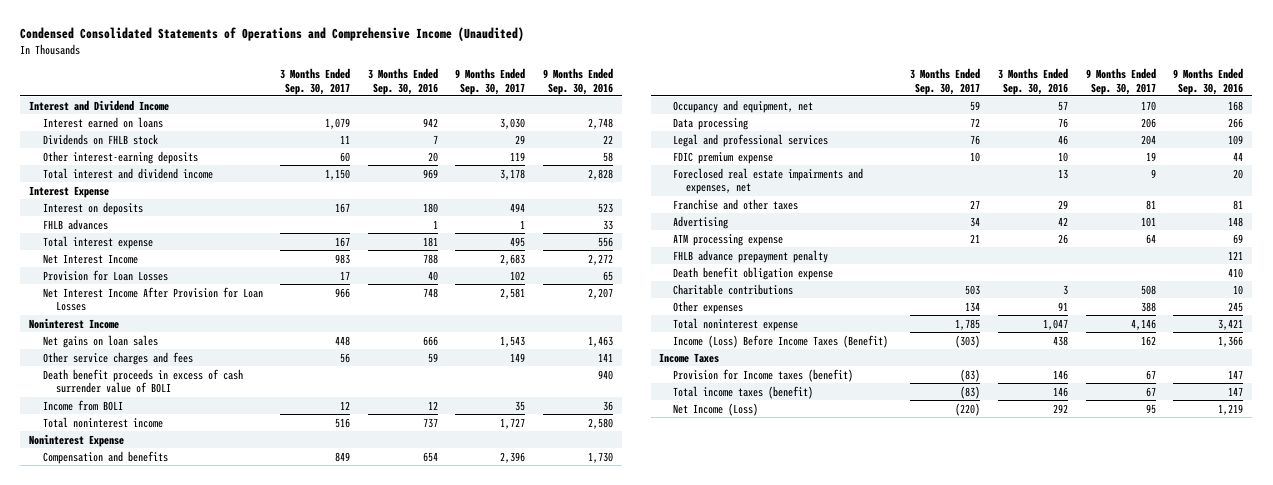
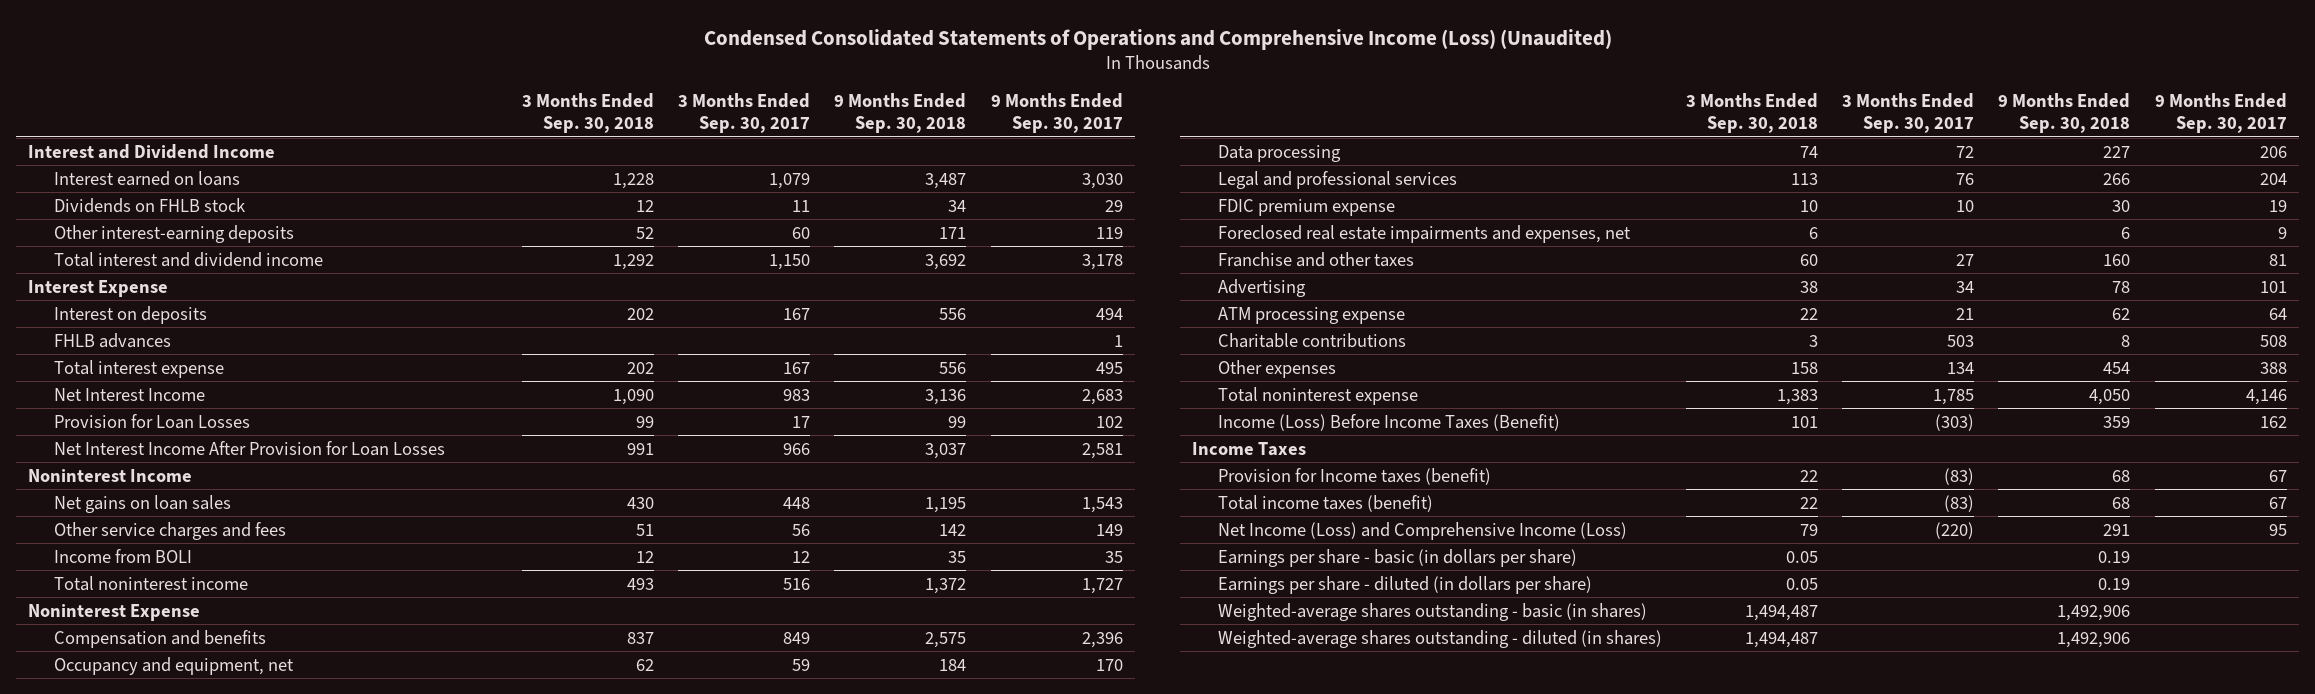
[20,27,525,42] Condensed Consolidated Statements of Operations and Comprehensive Income (Unaudited) -> [703,28,1612,50] Condensed Consolidated Statements of Operations and Comprehensive Income (Loss) (Unaudited)
[367,67,438,95] 3 Months Ended Sep. 30, 2016 -> none
[543,67,614,95] 9 Months Ended Sep. 30, 2016 -> none
none -> [522,93,655,134] 3 Months Ended Sep. 30, 2018
none -> [834,93,967,134] 9 Months Ended Sep. 30, 2018
[42,368,243,394] Death benefit proceeds in excess of cash surrender value of BOLI -> none
[672,249,828,263] FHLB advance prepayment penalty -> none
[672,266,833,280] Death benefit obligation expense -> none
[672,402,758,416] Net Income (Loss) -> [1218,521,1628,540] Net Income (Loss) and Comprehensive Income (Loss)
none -> [1218,548,1578,567] Earnings per share - basic (in dollars per share)
none -> [1218,575,1593,594] Earnings per share - diluted (in dollars per share)
none -> [1218,602,1648,621] Weighted-average shares outstanding - basic (in shares)
none -> [1218,629,1663,648] Weighted-average shares outstanding - diluted (in shares)

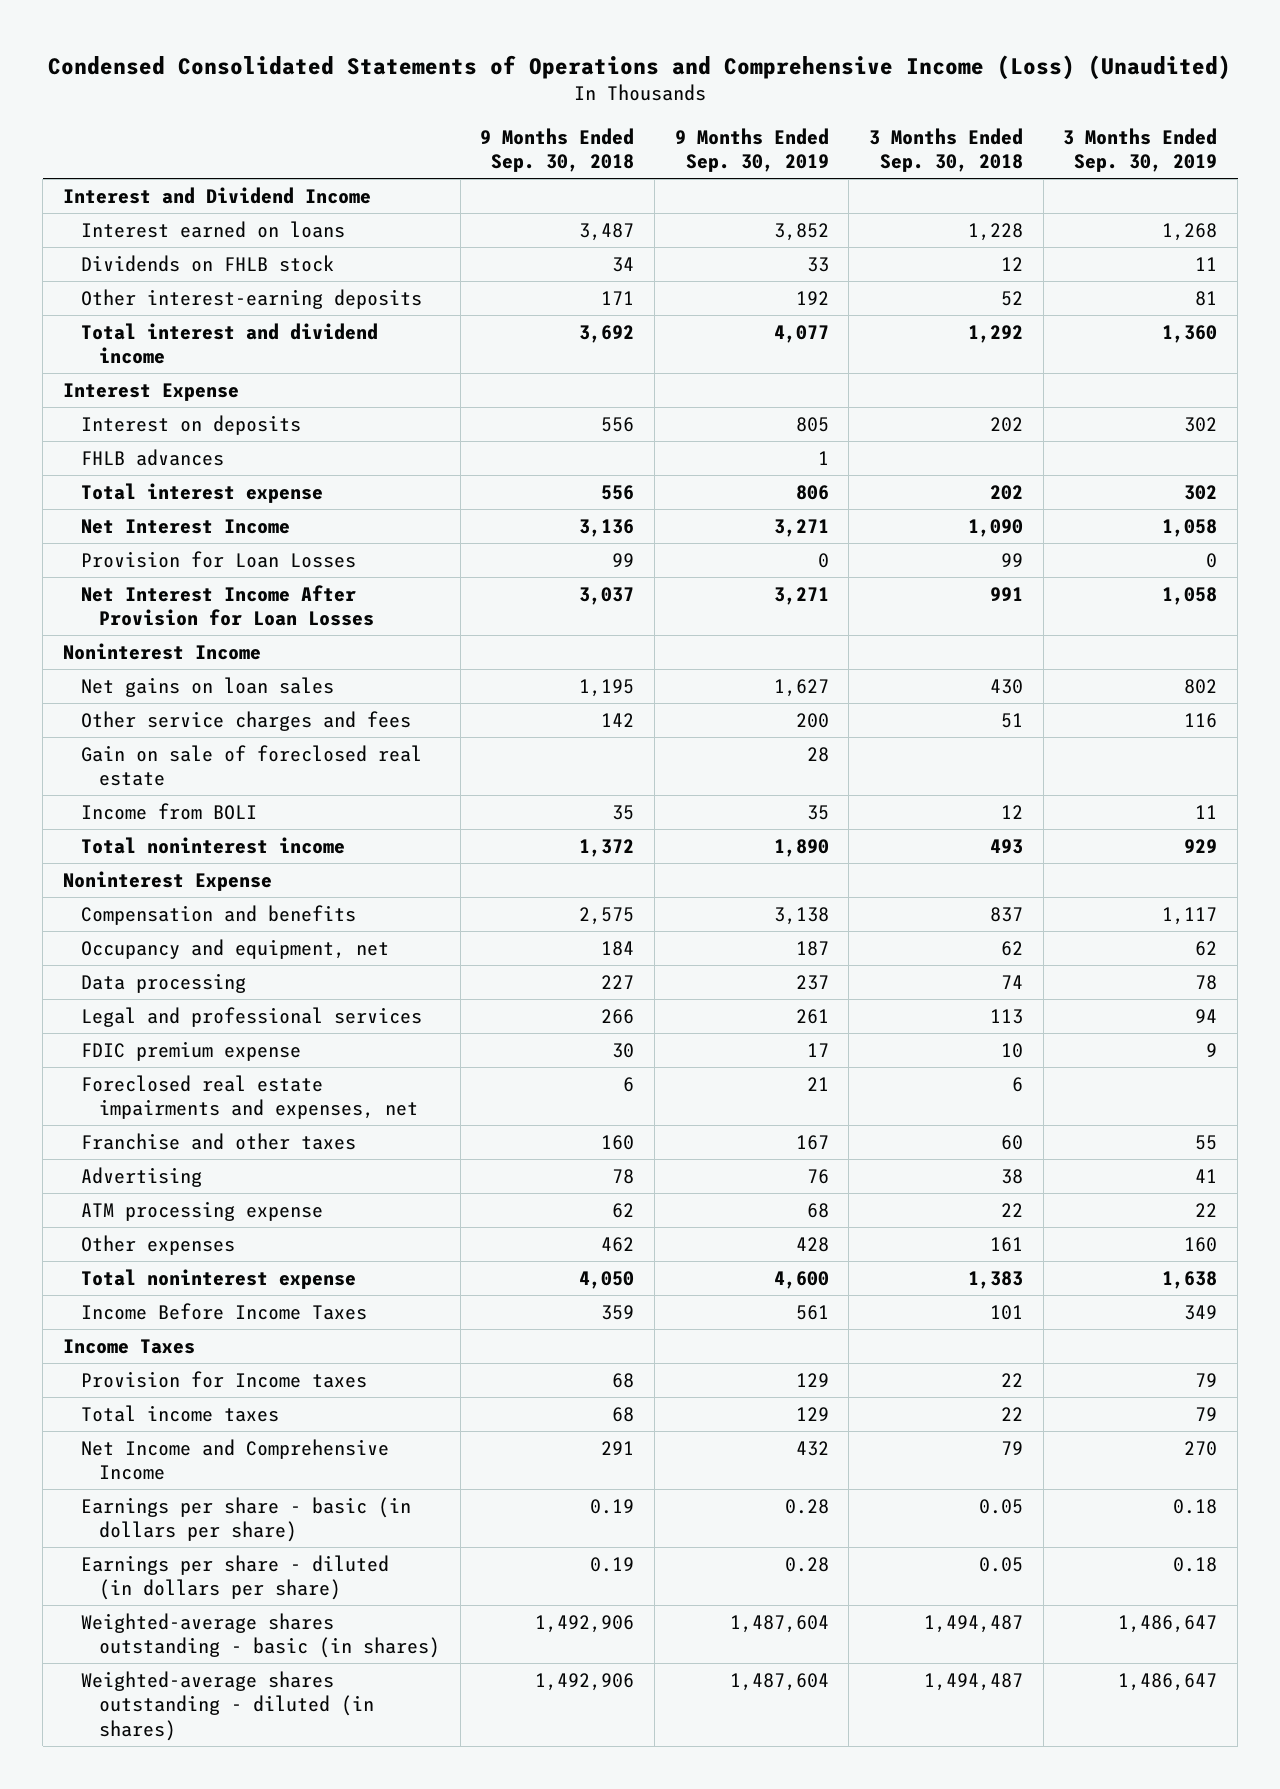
[678,93,811,134] 3 Months Ended Sep. 30, 2017 -> none
[990,93,1123,134] 9 Months Ended Sep. 30, 2017 -> none
none -> [674,127,829,173] 9 Months Ended Sep. 30, 2019
none -> [1063,127,1218,173] 3 Months Ended Sep. 30, 2019
none -> [81,744,423,787] Gain on sale of foreclosed real estate
[1218,332,1407,348] Charitable contributions -> none
[1791,361,1819,374] 158 -> [990,1236,1024,1252] 161
[2103,361,2131,374] 454 -> [601,1236,635,1252] 462
[1218,413,1561,431] Income (Loss) Before Income Taxes (Benefit) -> [81,1302,368,1320] Income Before Income Taxes
[1218,467,1492,485] Provision for Income taxes (benefit) -> [81,1370,368,1388] Provision for Income taxes
[1218,494,1434,512] Total income taxes (benefit) -> [81,1404,280,1422] Total income taxes
[1218,521,1628,540] Net Income (Loss) and Comprehensive Income (Loss) -> [81,1438,390,1481] Net Income and Comprehensive Income

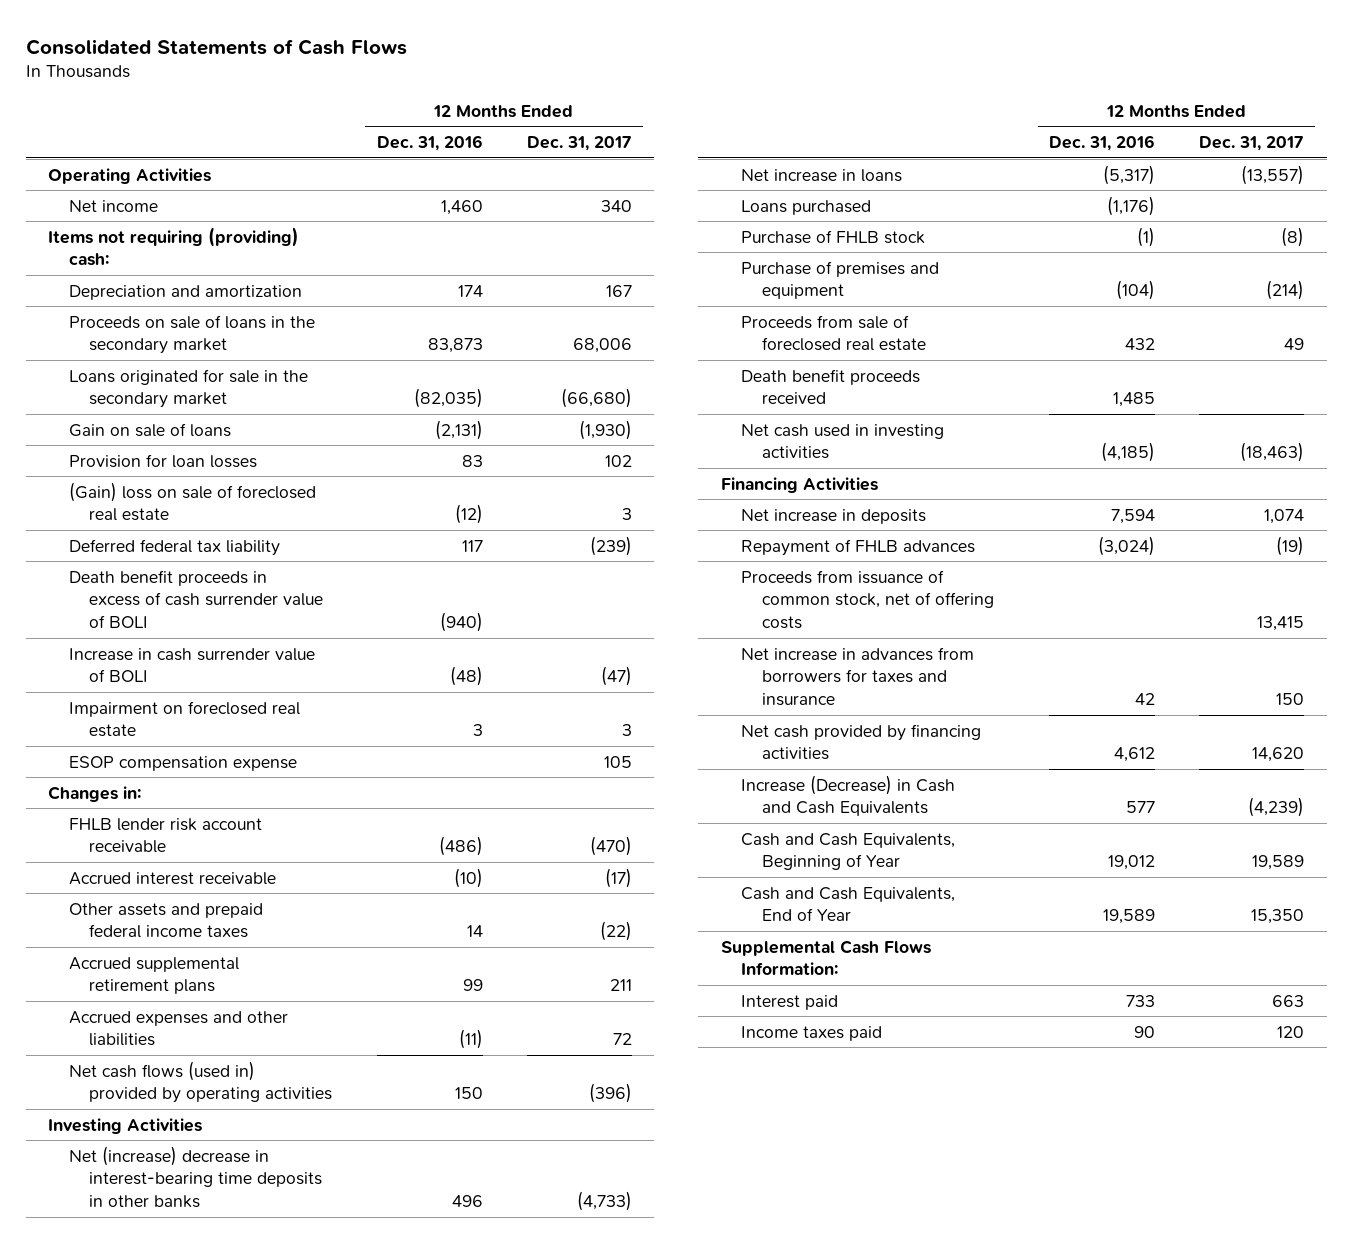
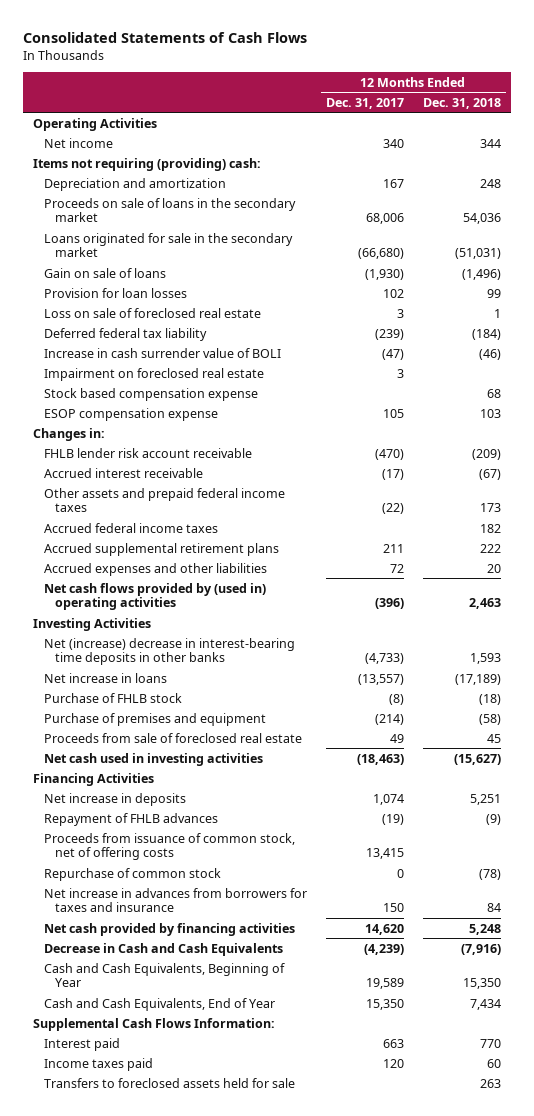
[376,135,483,152] Dec. 31, 2016 -> none
none -> [423,97,502,109] Dec. 31, 2018
[68,481,316,522] (Gain) loss on sale of foreclosed real estate -> [43,307,261,318] Loss on sale of foreclosed real estate
[68,569,324,629] Death benefit proceeds in excess of cash surrender value of BOLI -> none
none -> [43,387,258,401] Stock based compensation expense
none -> [43,522,218,533] Accrued federal income taxes
[68,1060,333,1104] Net cash flows (used in) provided by operating activities -> [43,582,266,611] Net cash flows provided by (used in) operating activities
[741,199,872,215] Loans purchased -> none
[741,368,921,405] Death benefit proceeds received -> none
none -> [43,867,221,881] Repurchase of common stock
[741,774,956,817] Increase (Decrease) in Cash and Cash Equivalents -> [43,942,283,956] Decrease in Cash and Cash Equivalents
none -> [43,1077,295,1088] Transfers to foreclosed assets held for sale

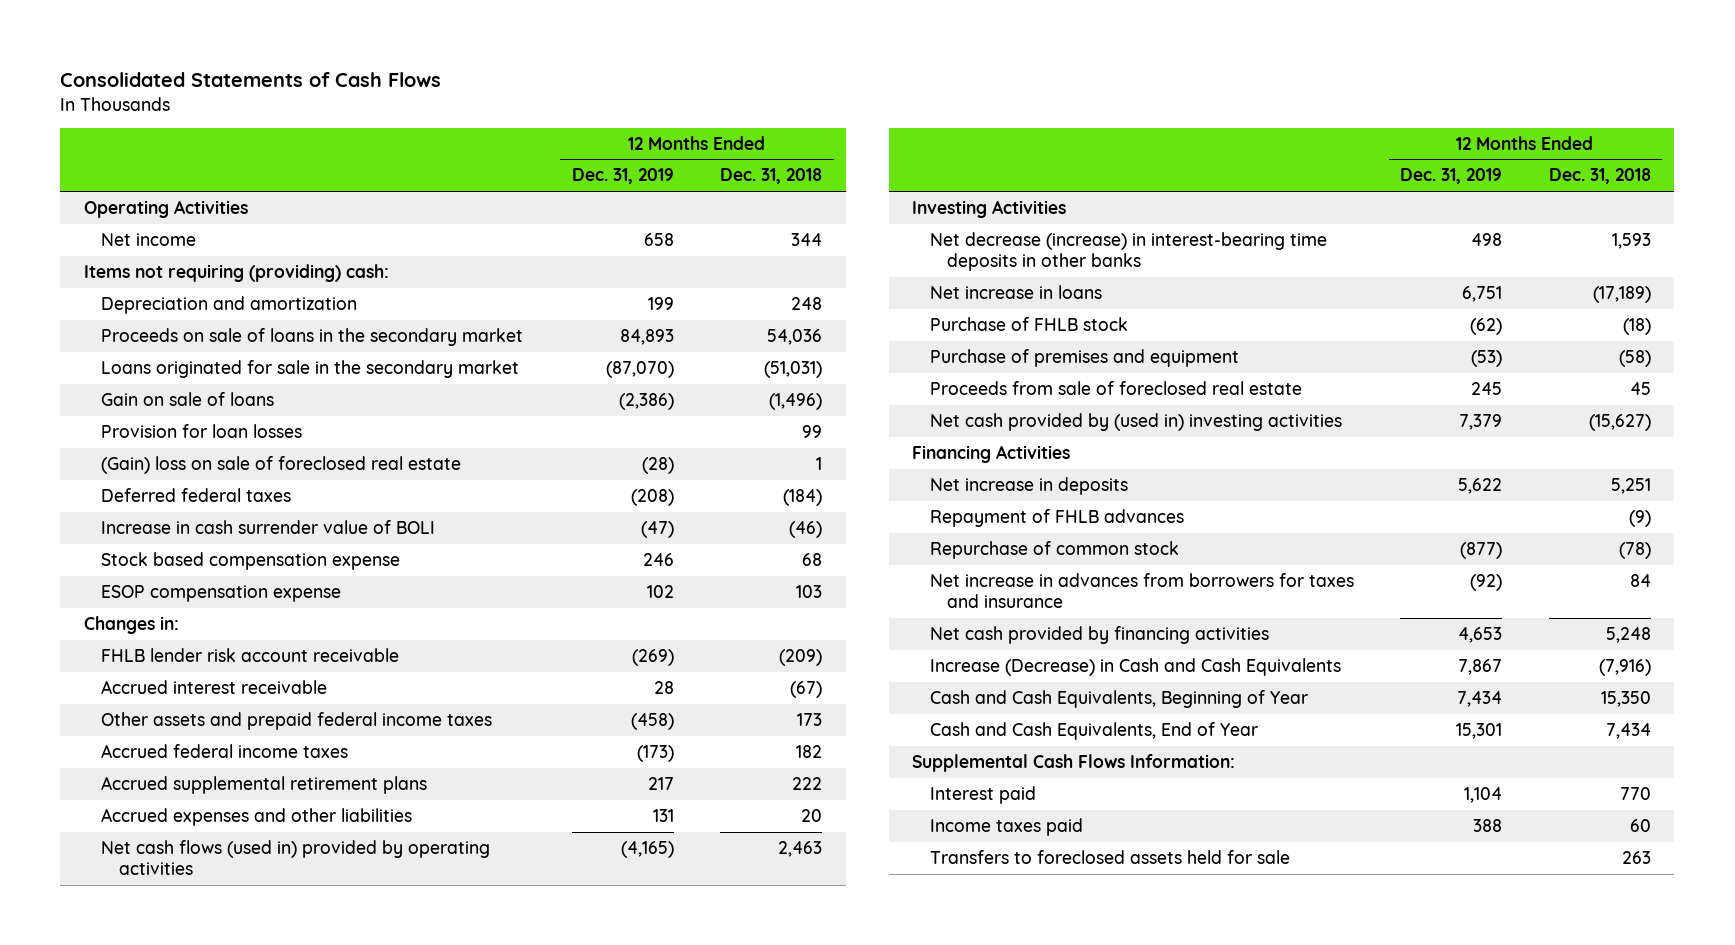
[325,97,404,109] Dec. 31, 2017 -> none
none -> [571,168,674,185] Dec. 31, 2019
[43,307,261,318] Loss on sale of foreclosed real estate -> [101,455,462,474] (Gain) loss on sale of foreclosed real estate
[43,327,207,341] Deferred federal tax liability -> [101,487,292,502] Deferred federal taxes
[43,367,264,381] Impairment on foreclosed real estate -> none
[43,582,266,611] Net cash flows provided by (used in) operating activities -> [101,839,491,876] Net cash flows (used in) provided by operating activities
[43,637,295,666] Net (increase) decrease in interest-bearing time deposits in other banks -> [929,231,1327,272] Net decrease (increase) in interest-bearing time deposits in other banks
[43,752,263,766] Net cash used in investing activities -> [929,412,1342,431] Net cash provided by (used in) investing activities
[43,832,295,861] Proceeds from issuance of common stock, net of offering costs -> none
[43,942,283,956] Decrease in Cash and Cash Equivalents -> [929,657,1341,676] Increase (Decrease) in Cash and Cash Equivalents

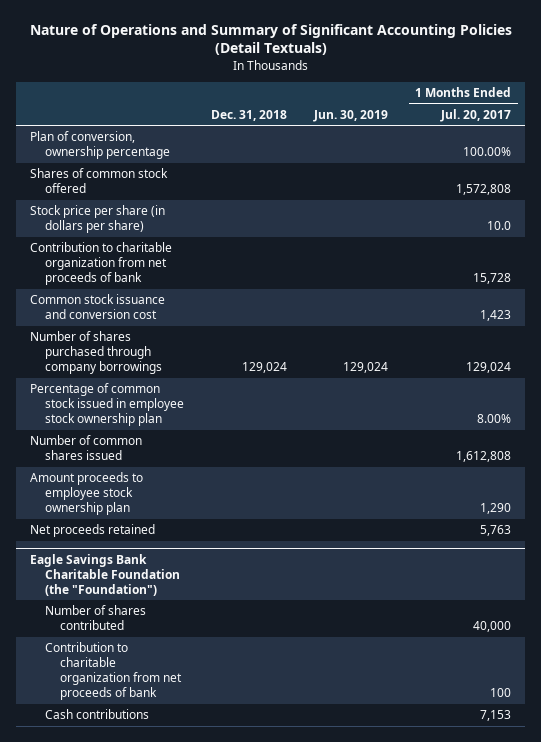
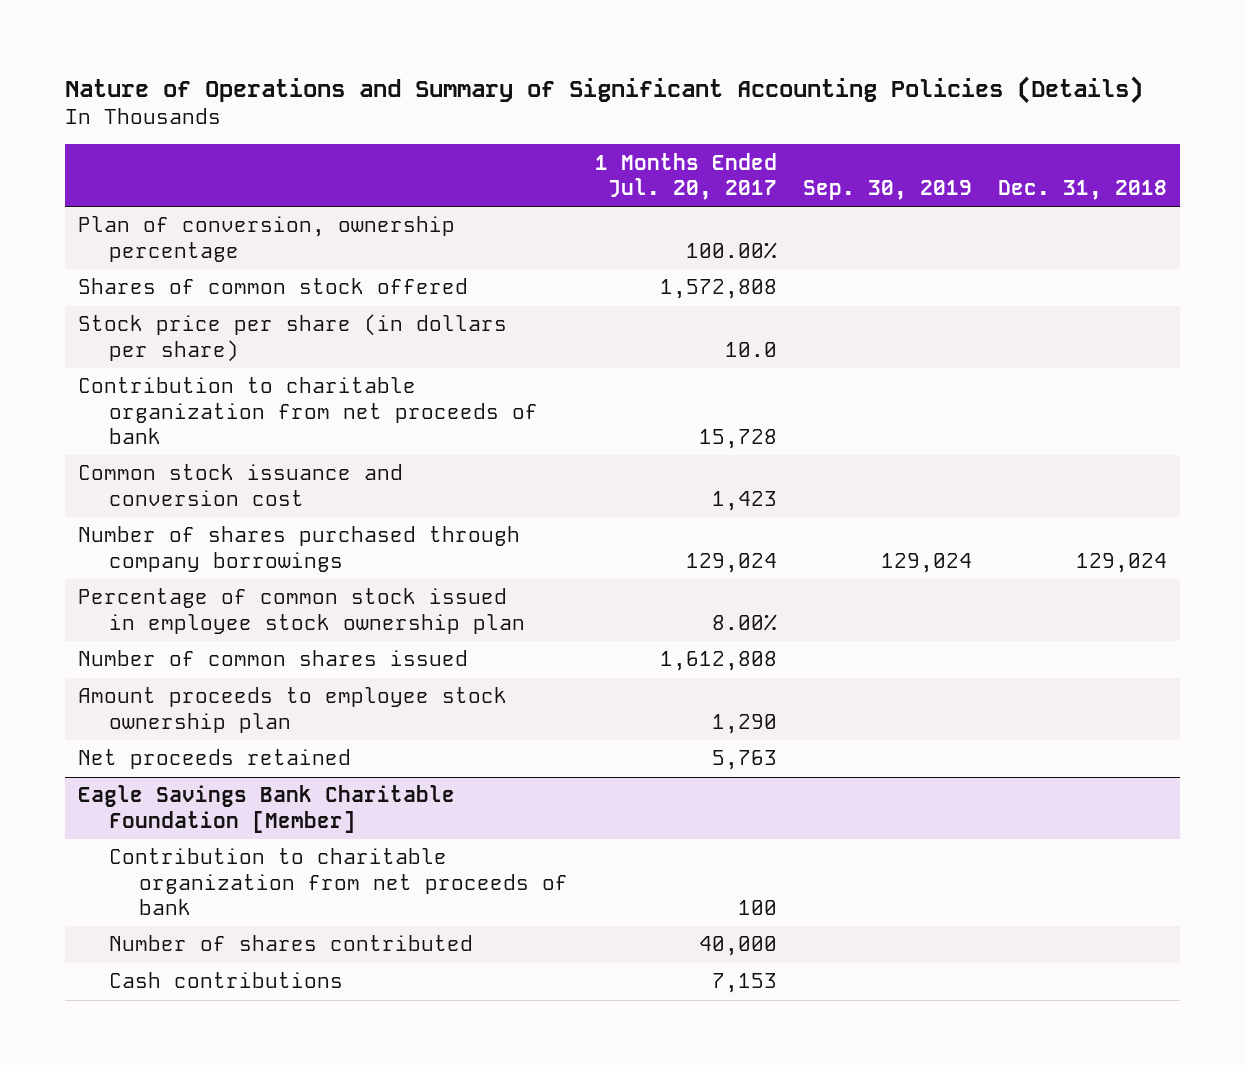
[29,23,512,56] Nature of Operations and Summary of Significant Accounting Policies (Detail Textuals) -> [64,75,1143,104] Nature of Operations and Summary of Significant Accounting Policies (Details)
[313,109,389,122] Jun. 30, 2019 -> none
none -> [802,179,972,200] Sep. 30, 2019
[44,605,146,631] Number of shares contributed -> none
[29,553,180,596] Eagle Savings Bank Charitable Foundation (the "Foundation") -> [78,785,456,833] Eagle Savings Bank Charitable Foundation [Member]
none -> [108,935,473,952] Number of shares contributed

